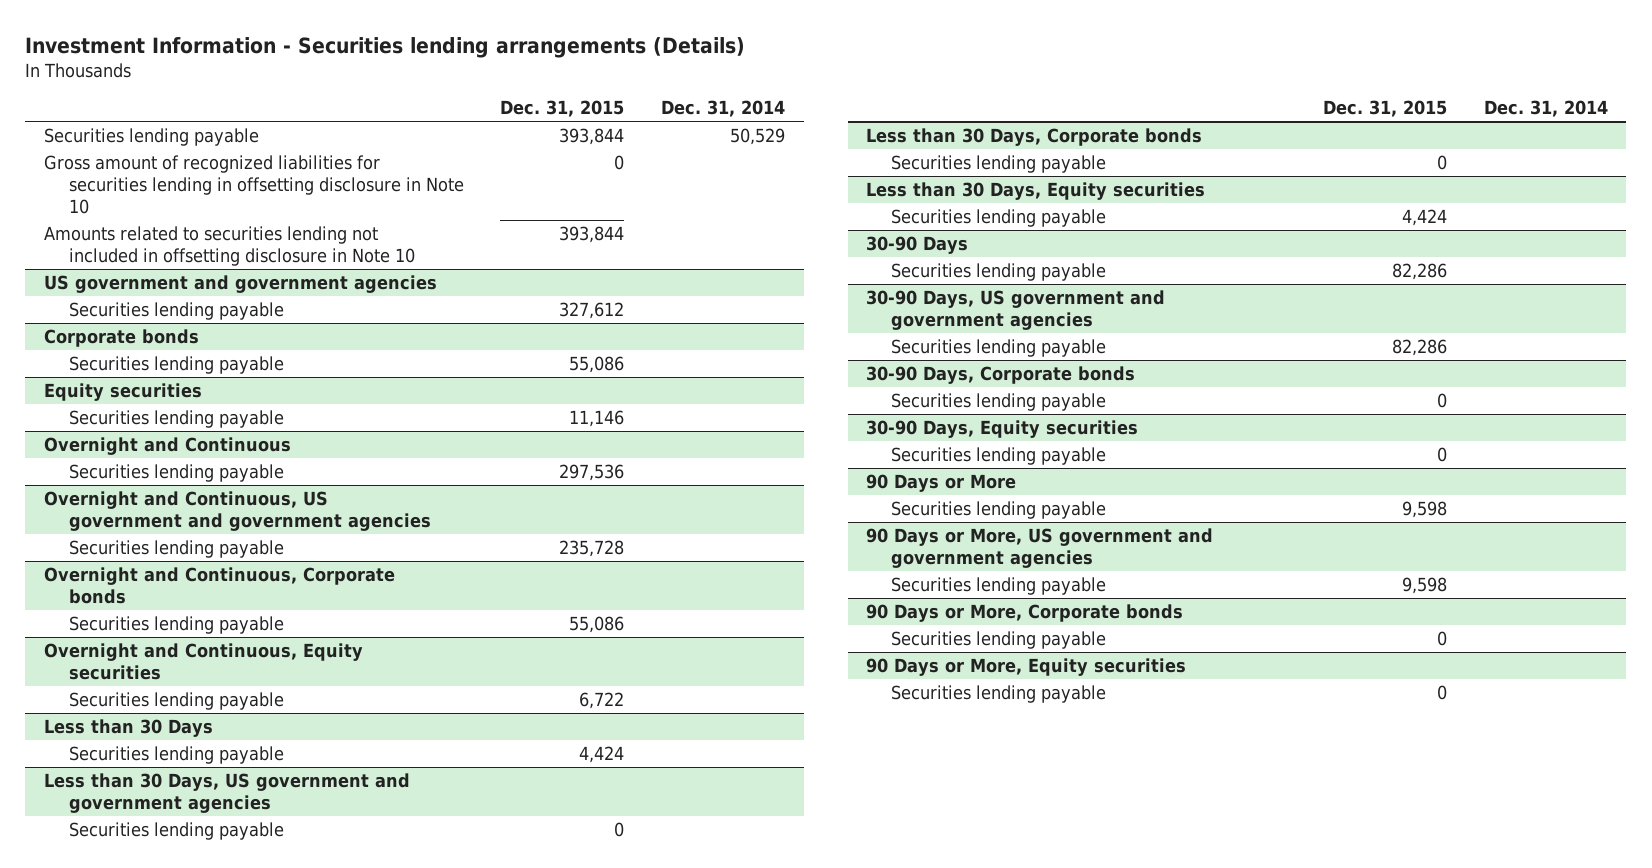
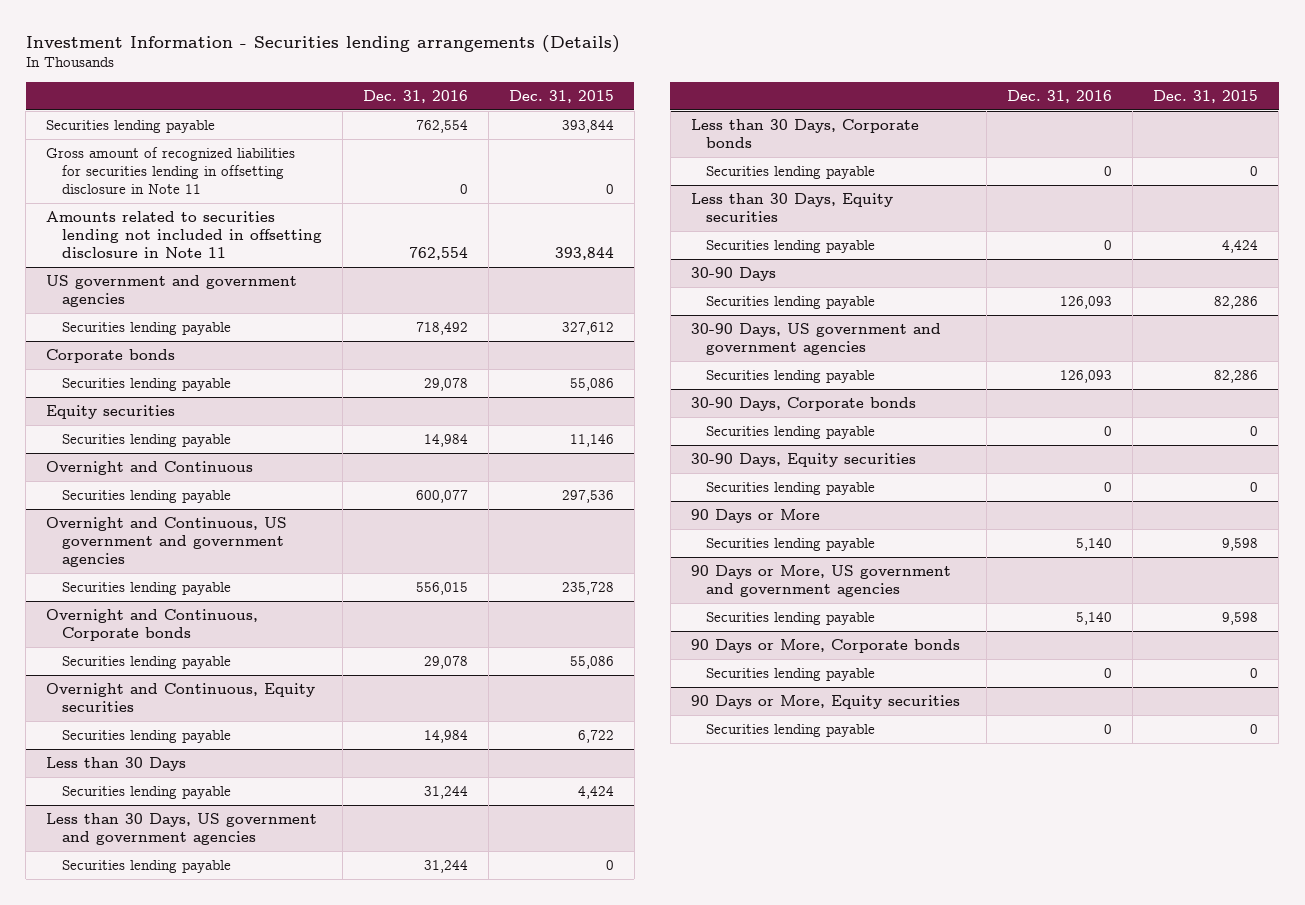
[661,100,786,118] Dec. 31, 2014 -> none
none -> [362,89,468,103] Dec. 31, 2016
[43,154,464,215] Gross amount of recognized liabilities for securities lending in offsetting disclosure in Note 10 -> [46,146,296,195] Gross amount of recognized liabilities for securities lending in offsetting disclosure in Note 11
[43,225,415,267] Amounts related to securities lending not included in offsetting disclosure in Note 10 -> [46,210,322,259] Amounts related to securities lending not included in offsetting disclosure in Note 11

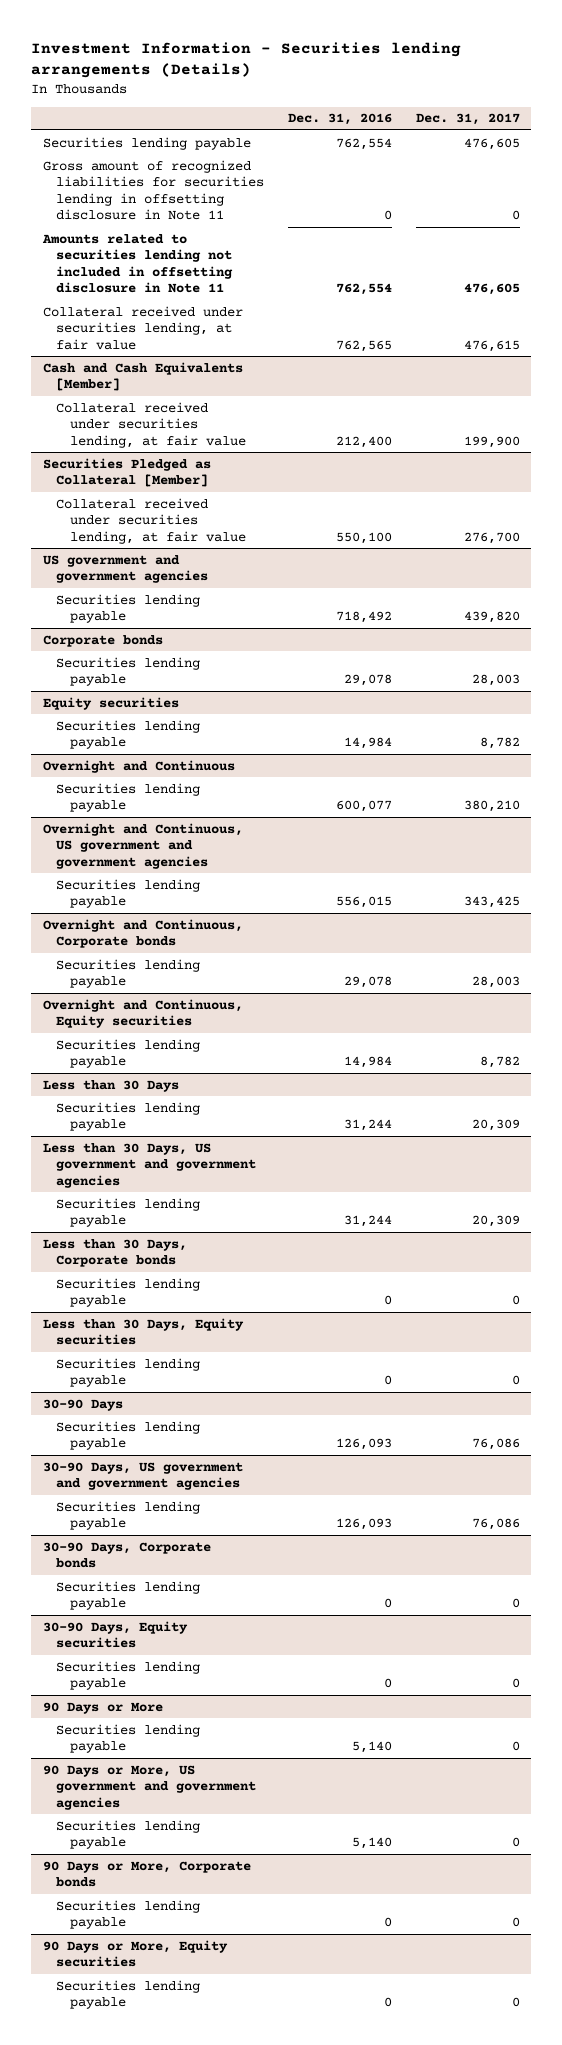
[508,89,614,103] Dec. 31, 2015 -> none
none -> [415,113,520,126] Dec. 31, 2017
none -> [42,305,243,350] Collateral received under securities lending, at fair value
none -> [42,361,243,392] Cash and Cash Equivalents [Member]
none -> [56,401,246,448] Collateral received under securities lending, at fair value
none -> [42,457,211,488] Securities Pledged as Collateral [Member]
none -> [56,497,246,544] Collateral received under securities lending, at fair value

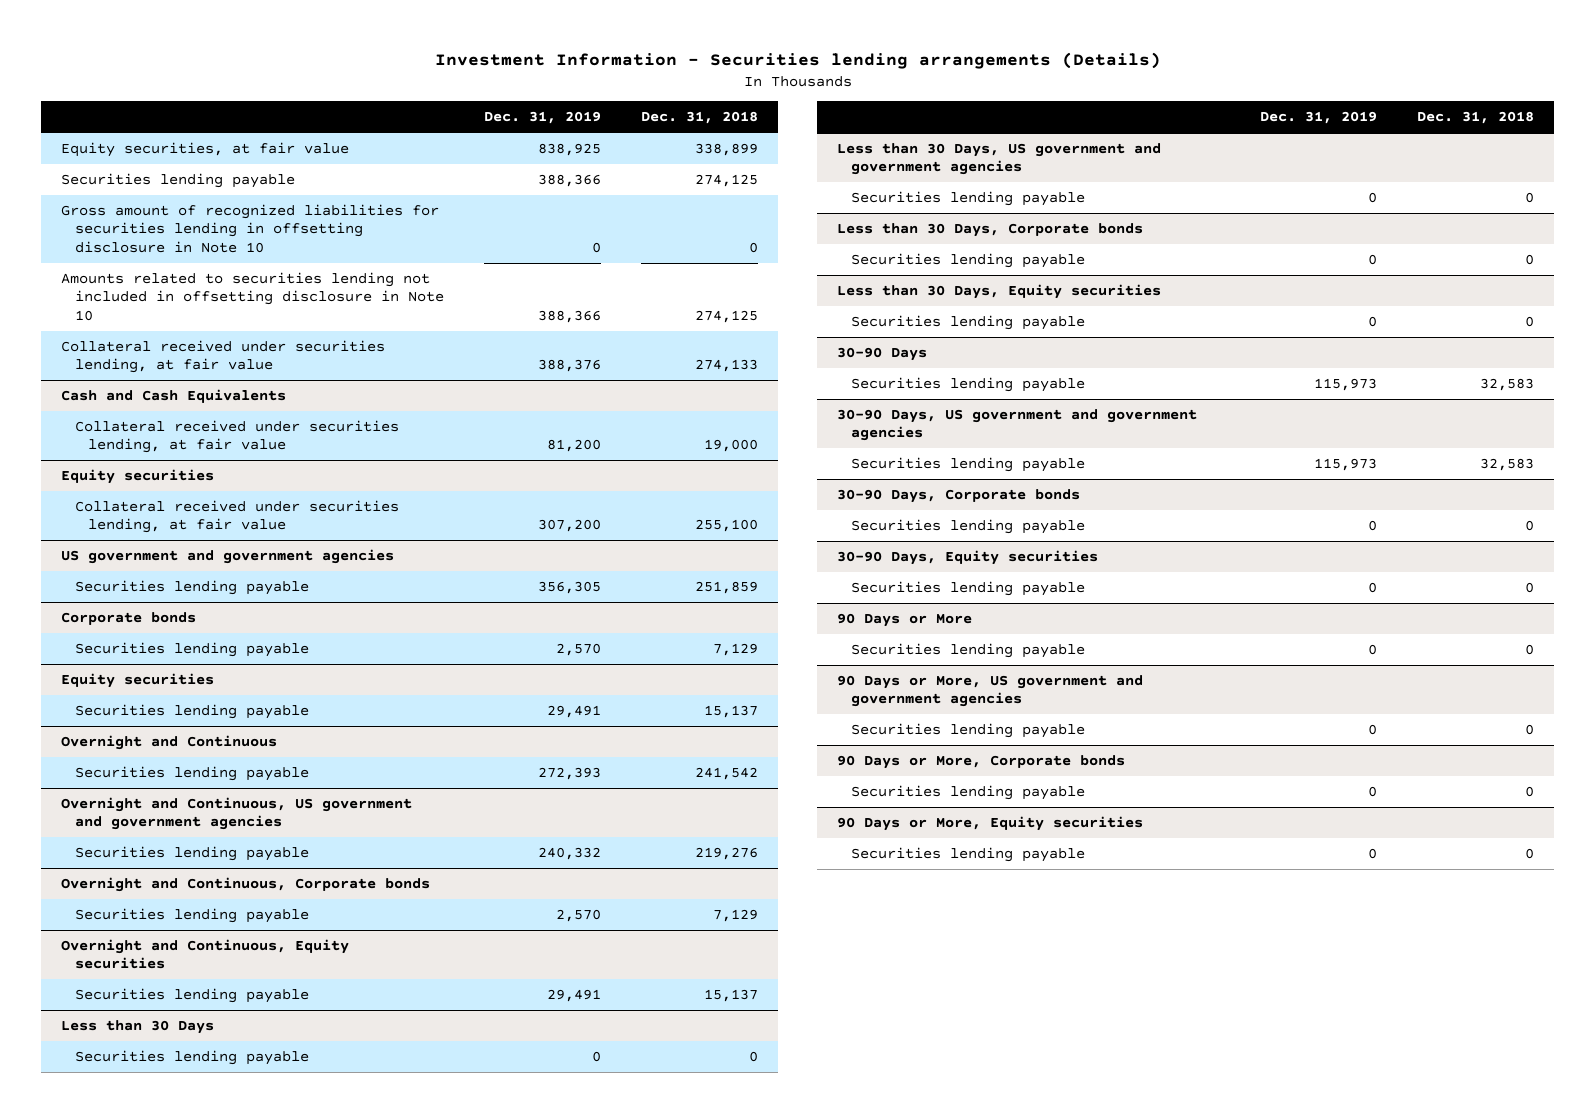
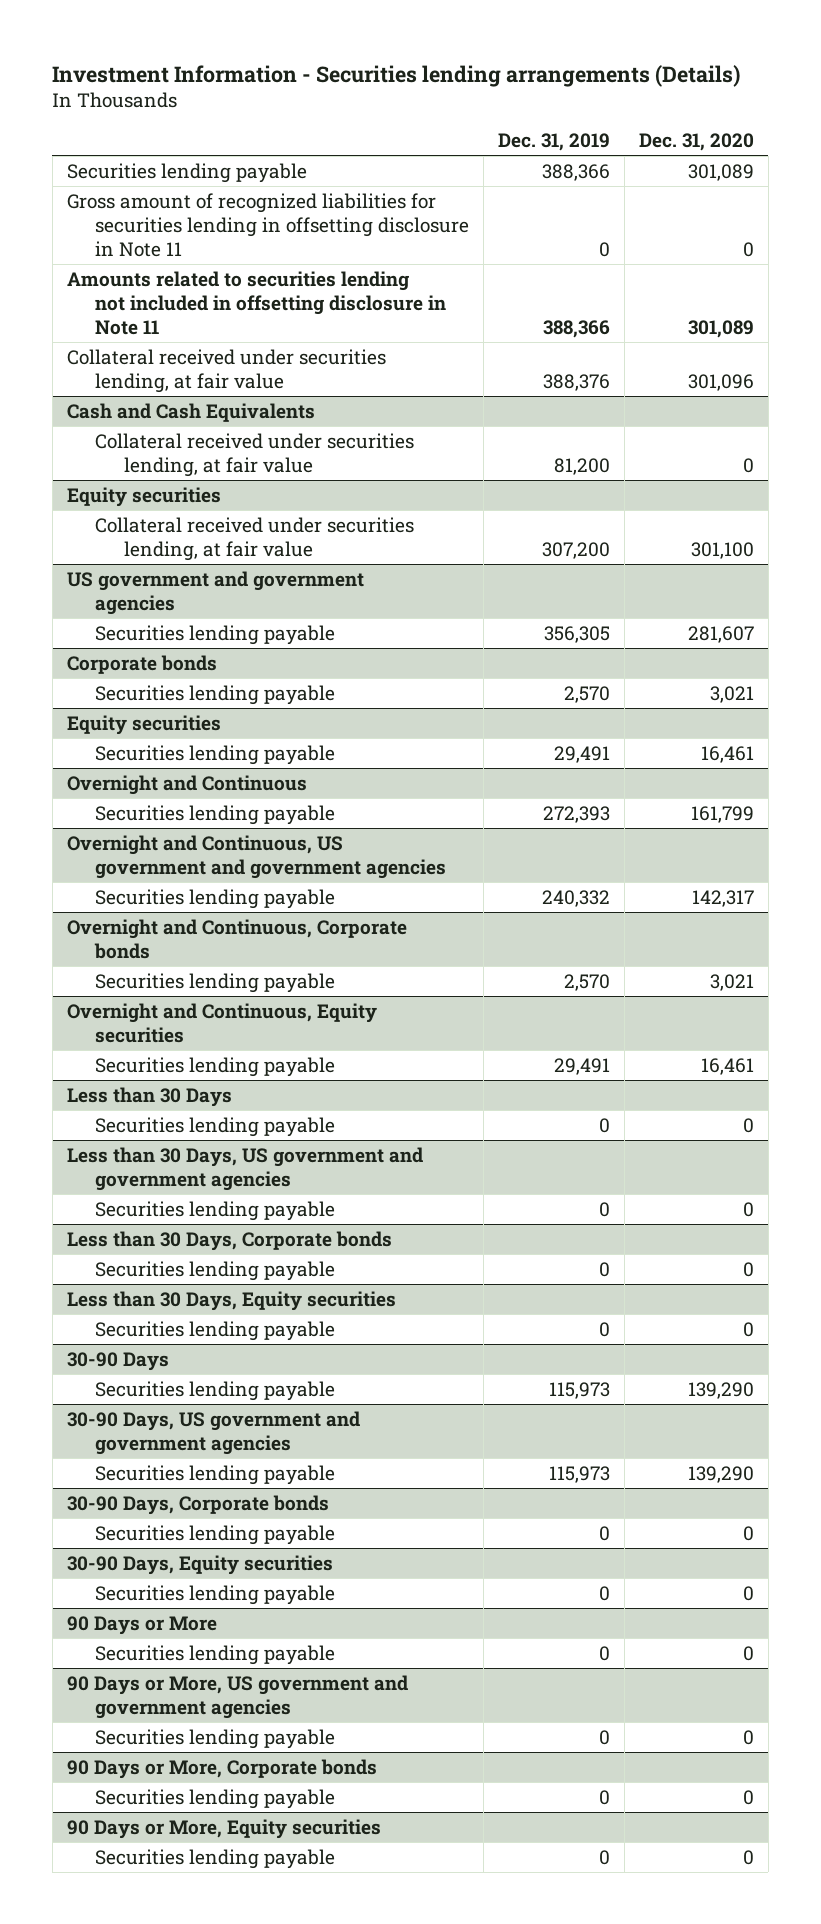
[641,111,759,125] Dec. 31, 2018 -> none
none -> [638,133,754,152] Dec. 31, 2020
[61,141,350,157] Equity securities, at fair value -> none
[61,203,440,253] Gross amount of recognized liabilities for securities lending in offsetting disclosure in Note 10 -> [66,192,470,257] Gross amount of recognized liabilities for securities lending in offsetting disclosure in Note 11
[61,271,444,321] Amounts related to securities lending not included in offsetting disclosure in Note 10 -> [66,270,447,335] Amounts related to securities lending not included in offsetting disclosure in Note 11

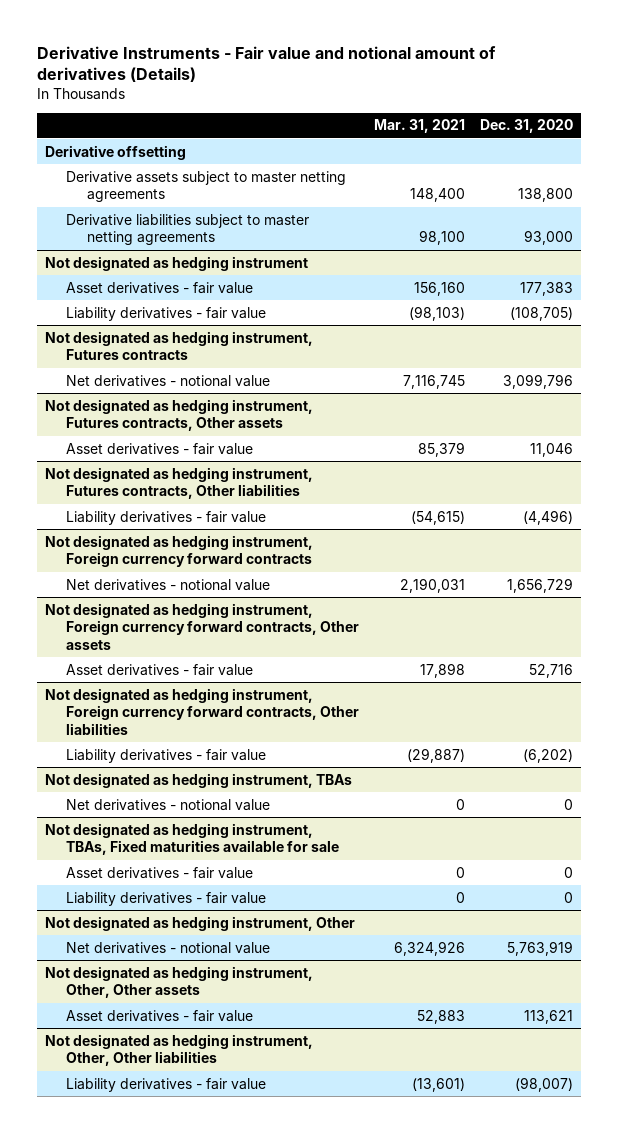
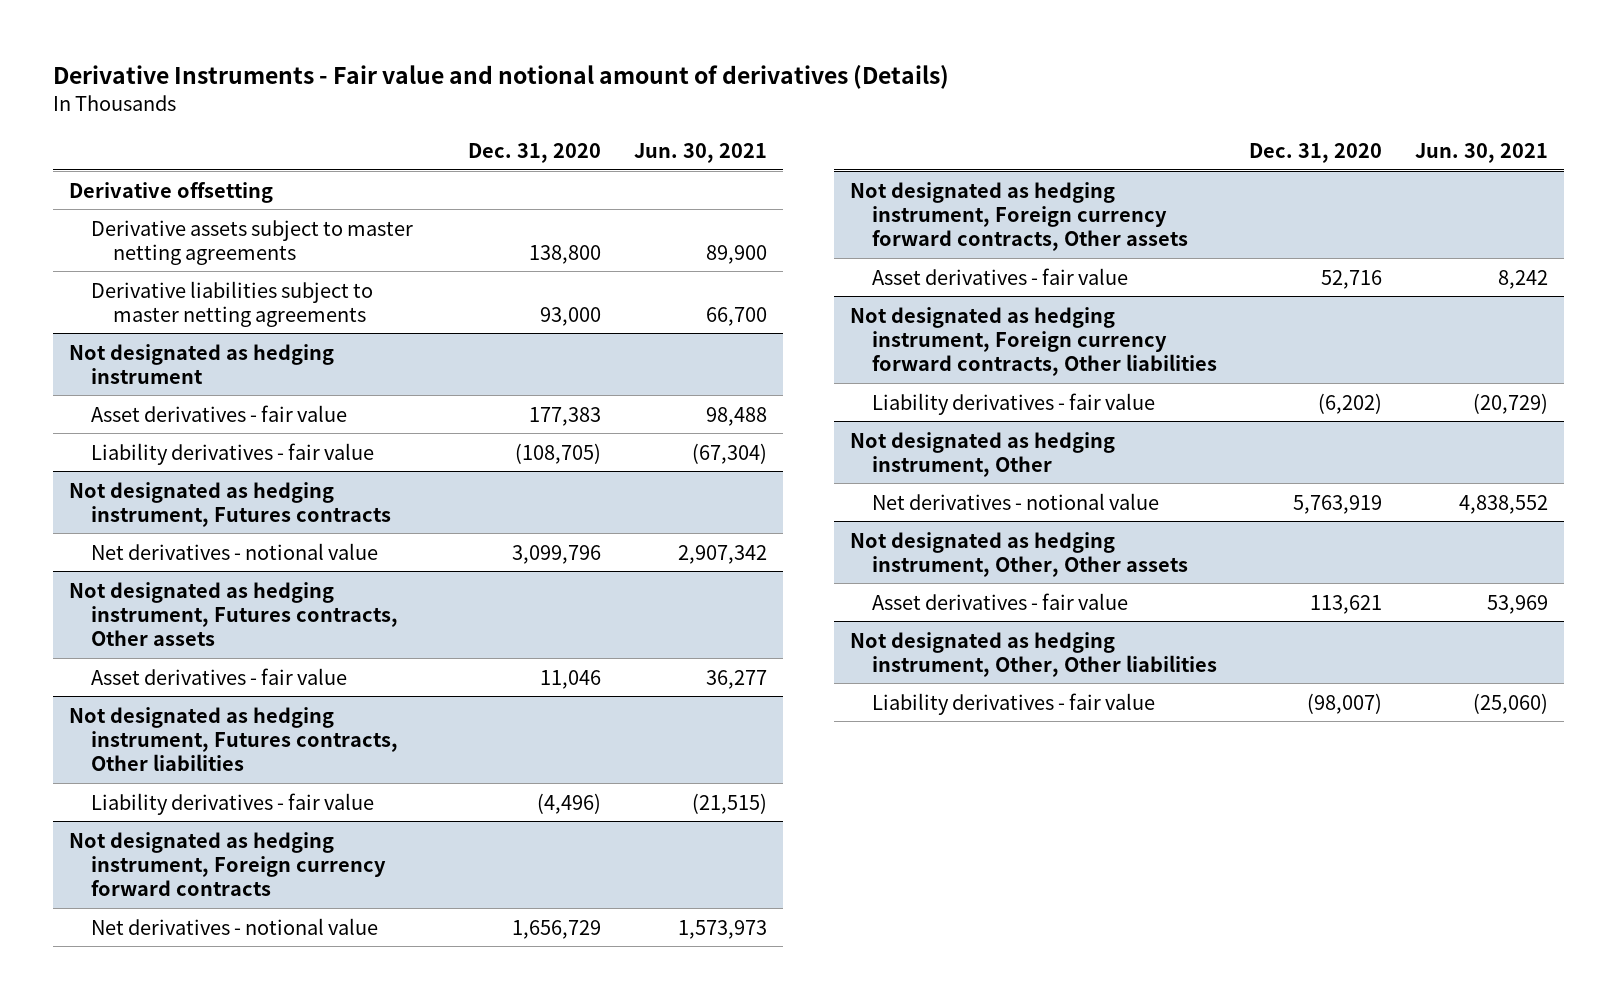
[374,119,466,134] Mar. 31, 2021 -> none
none -> [634,142,768,163] Jun. 30, 2021
[45,772,353,788] Not designated as hedging instrument, TBAs -> none
[65,798,270,811] Net derivatives - notional value -> none
[45,822,339,856] Not designated as hedging instrument, TBAs, Fixed maturities available for sale -> none
[65,866,253,879] Asset derivatives - fair value -> none
[65,891,266,906] Liability derivatives - fair value -> none

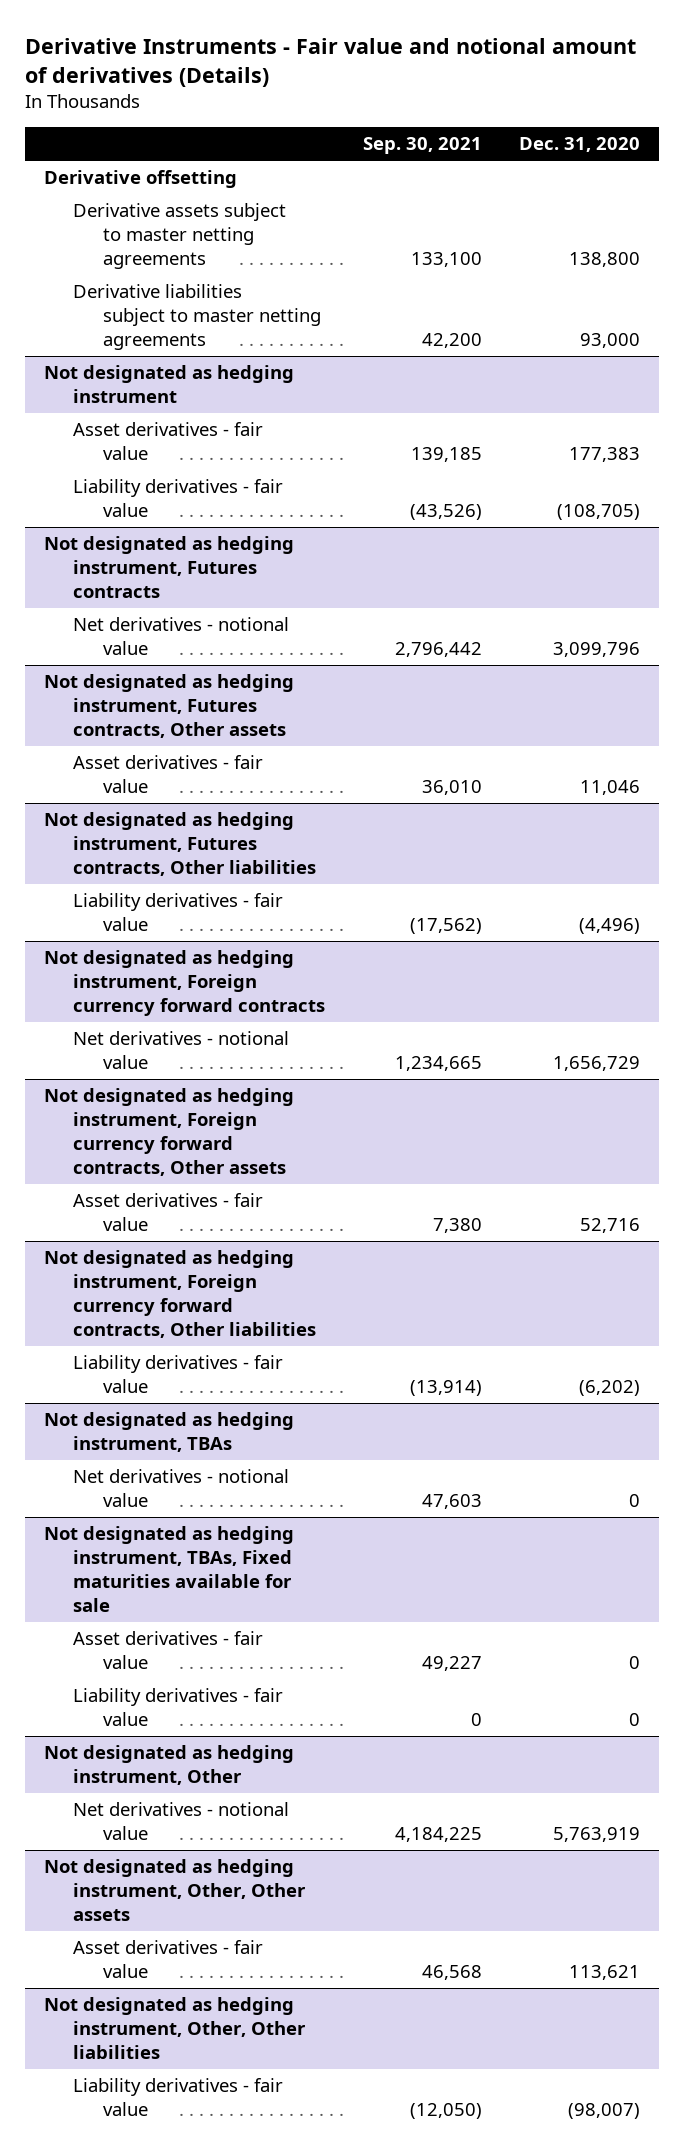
[634,142,768,163] Jun. 30, 2021 -> none
none -> [362,137,482,155] Sep. 30, 2021
none -> [44,1412,295,1453] Not designated as hedging instrument, TBAs
none -> [73,1469,290,1508] Net derivatives - notional value
none -> [44,1526,295,1613] Not designated as hedging instrument, TBAs, Fixed maturities available for sale
none -> [73,1631,264,1670] Asset derivatives - fair value
none -> [73,1688,284,1727] Liability derivatives - fair value

